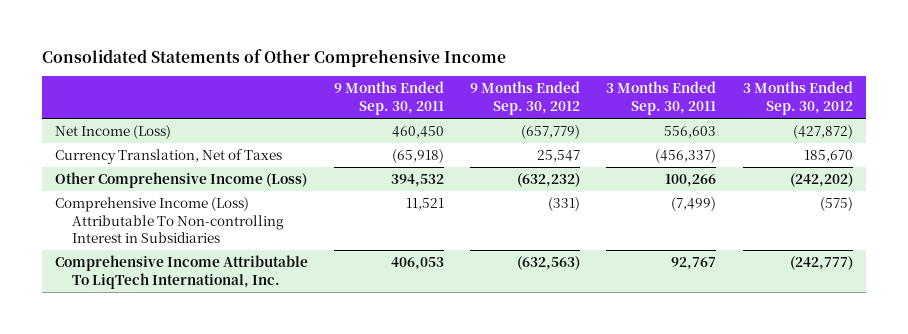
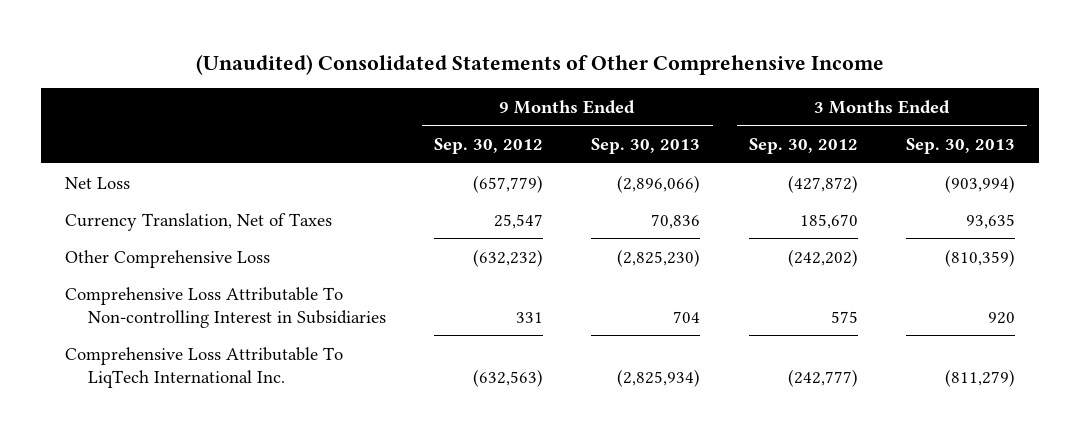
[41,48,506,67] Consolidated Statements of Other Comprehensive Income -> [195,53,884,75] (Unaudited) Consolidated Statements of Other Comprehensive Income
[334,81,445,115] 9 Months Ended Sep. 30, 2011 -> none
[606,81,717,115] 3 Months Ended Sep. 30, 2011 -> none
none -> [591,138,701,155] Sep. 30, 2013
none -> [905,138,1015,155] Sep. 30, 2013
[54,125,171,140] Net Income (Loss) -> [65,176,131,189] Net Loss
[54,172,307,189] Other Comprehensive Income (Loss) -> [65,249,271,268] Other Comprehensive Loss
[54,197,285,244] Comprehensive Income (Loss) Attributable To Non-controlling Interest in Subsidiaries -> [65,286,387,328] Comprehensive Loss Attributable To Non-controlling Interest in Subsidiaries
[548,197,581,212] (331) -> [516,311,544,323] 331
[819,197,853,212] (575) -> [830,310,858,323] 575
[54,255,308,289] Comprehensive Income Attributable To LiqTech International, Inc. -> [65,346,344,388] Comprehensive Loss Attributable To LiqTech International Inc.

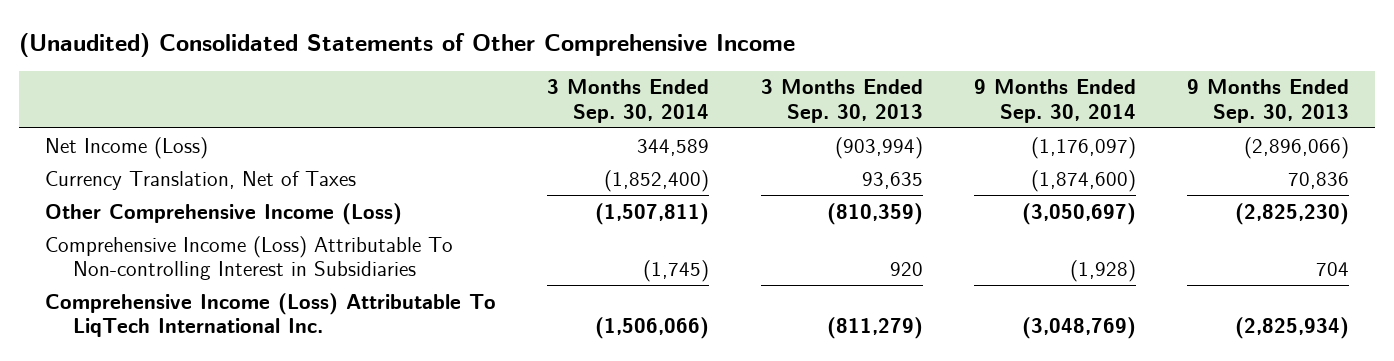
[434,138,544,155] Sep. 30, 2012 -> none
[748,138,858,155] Sep. 30, 2012 -> none
none -> [547,79,710,123] 3 Months Ended Sep. 30, 2014
none -> [973,79,1136,123] 9 Months Ended Sep. 30, 2014
[65,176,131,189] Net Loss -> [44,136,208,159] Net Income (Loss)
[65,249,271,268] Other Comprehensive Loss -> [44,202,402,225] Other Comprehensive Income (Loss)
[65,286,387,328] Comprehensive Loss Attributable To Non-controlling Interest in Subsidiaries -> [44,235,453,280] Comprehensive Income (Loss) Attributable To Non-controlling Interest in Subsidiaries
[65,346,344,388] Comprehensive Loss Attributable To LiqTech International Inc. -> [44,292,496,337] Comprehensive Income (Loss) Attributable To LiqTech International Inc.

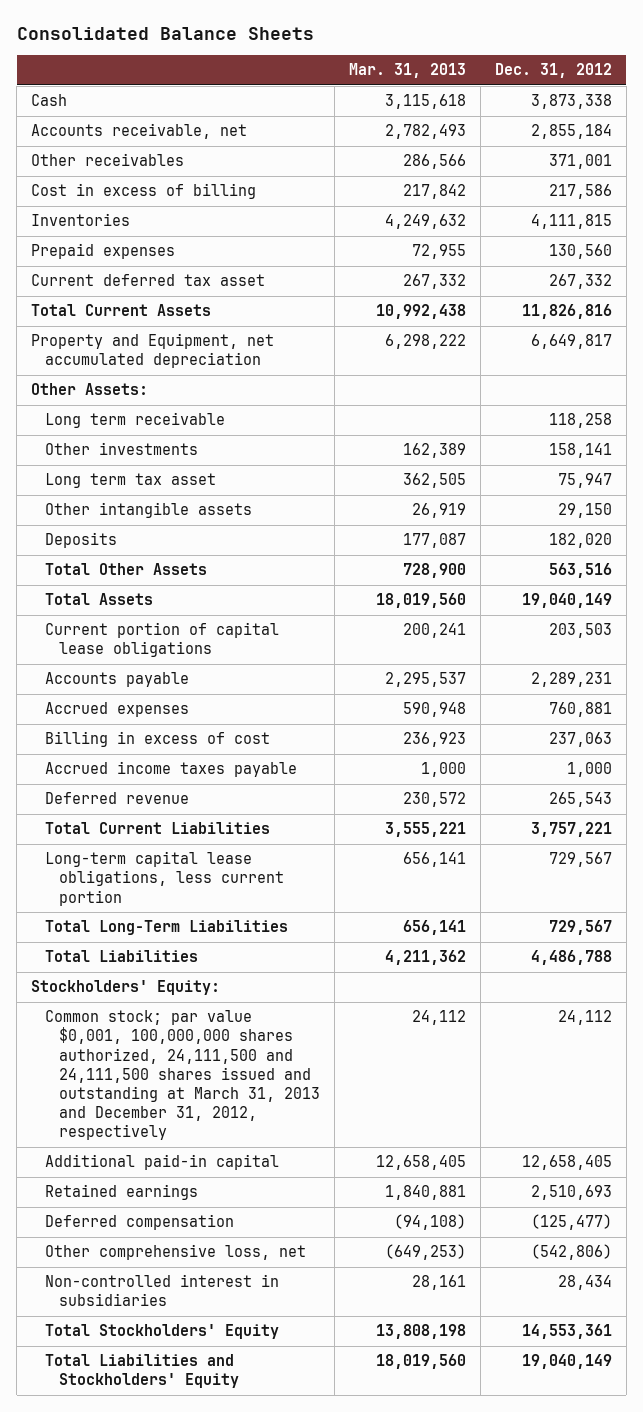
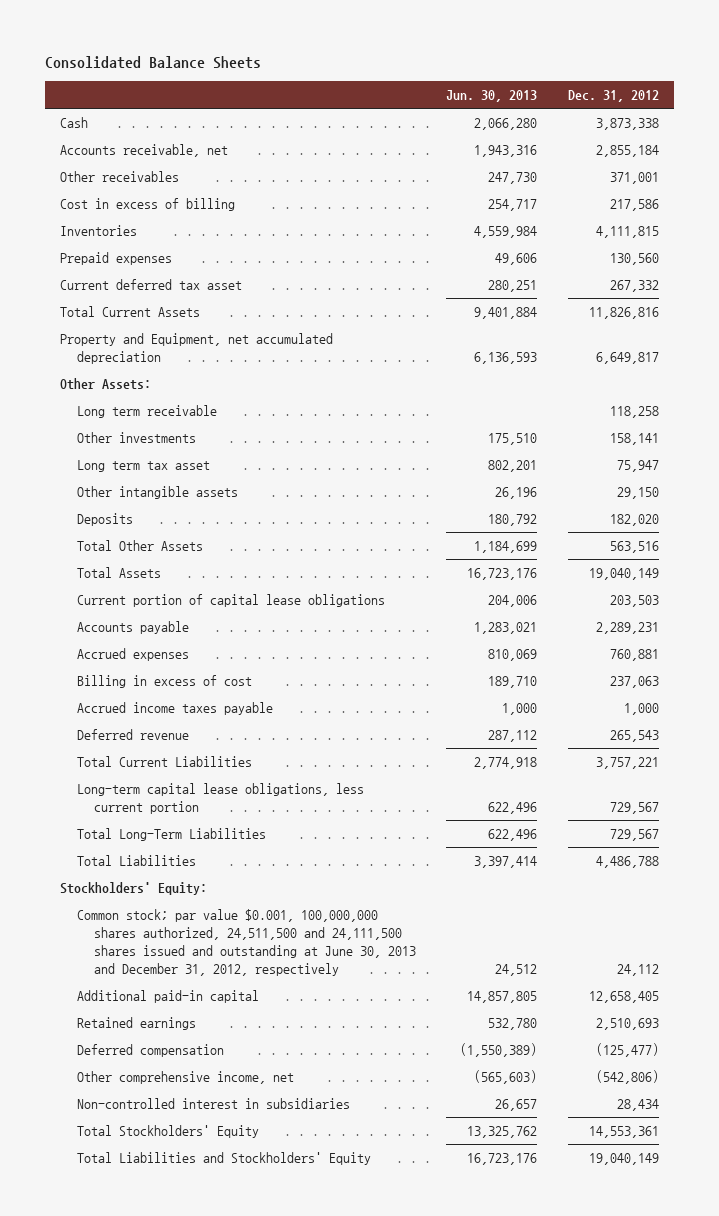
[348,63,466,79] Mar. 31, 2013 -> none
none -> [446,90,538,103] Jun. 30, 2013
[45,1010,320,1141] Common stock; par value $0,001, 100,000,000 shares authorized, 24,111,500 and 24,111,500 shares issued and outstanding at March 31, 2013 and December 31, 2012, respectively -> [77,909,417,976] Common stock; par value $0.001, 100,000,000 shares authorized, 24,511,500 and 24,111,500 shares issued and outstanding at June 30, 2013 and December 31, 2012, respectively
[45,1244,307,1261] Other comprehensive loss, net -> [77,1071,295,1085] Other comprehensive income, net

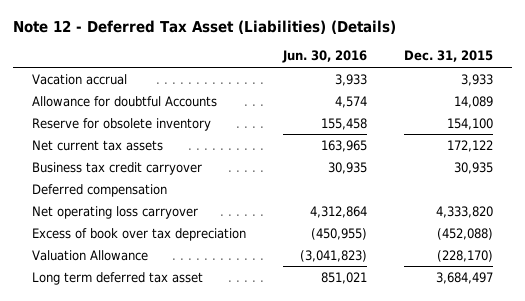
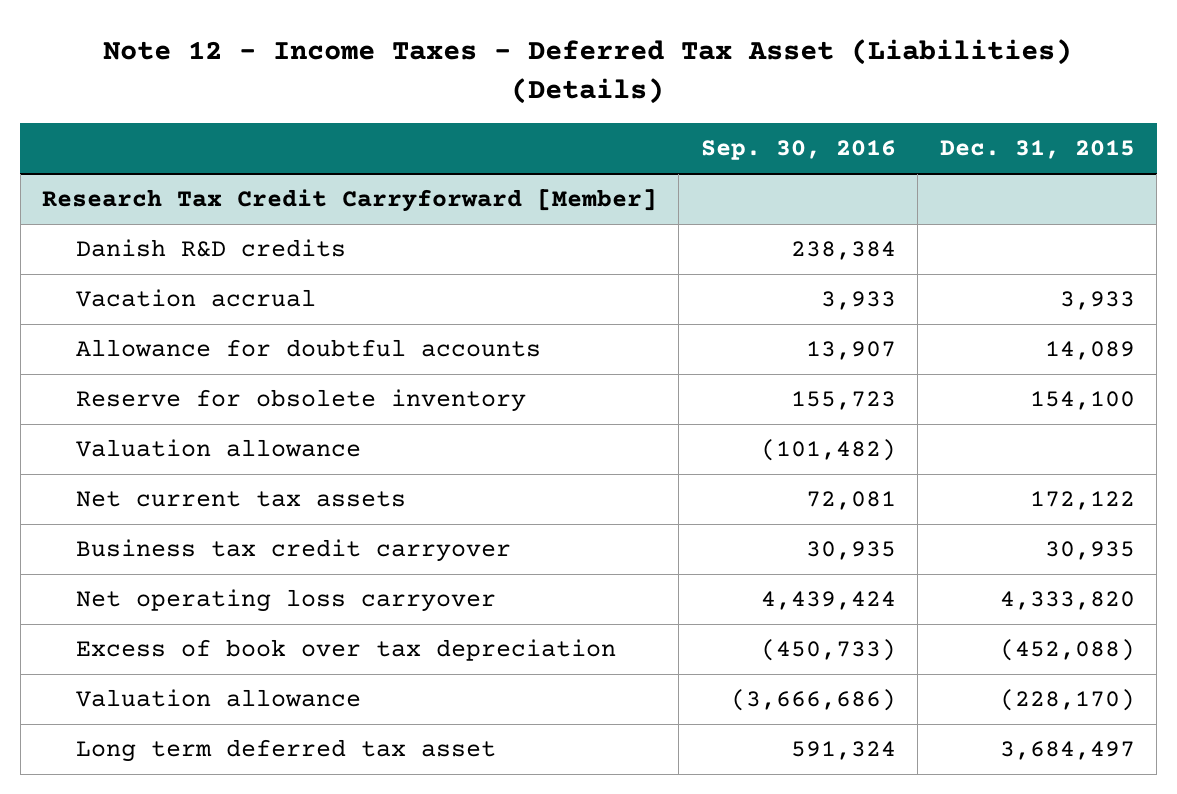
[13,20,397,35] Note 12 - Deferred Tax Asset (Liabilities) (Details) -> [103,39,1073,105] Note 12 - Income Taxes - Deferred Tax Asset (Liabilities) (Details)
[281,50,367,64] Jun. 30, 2016 -> none
none -> [700,140,896,161] Sep. 30, 2016
none -> [42,189,658,213] Research Tax Credit Carryforward [Member]
none -> [75,239,346,258] Danish R&D credits
[31,95,217,107] Allowance for doubtful Accounts -> [75,339,541,358] Allowance for doubtful accounts
none -> [75,439,361,458] Valuation allowance
[31,183,167,197] Deferred compensation -> none
[31,249,148,261] Valuation Allowance -> [75,689,361,708] Valuation allowance

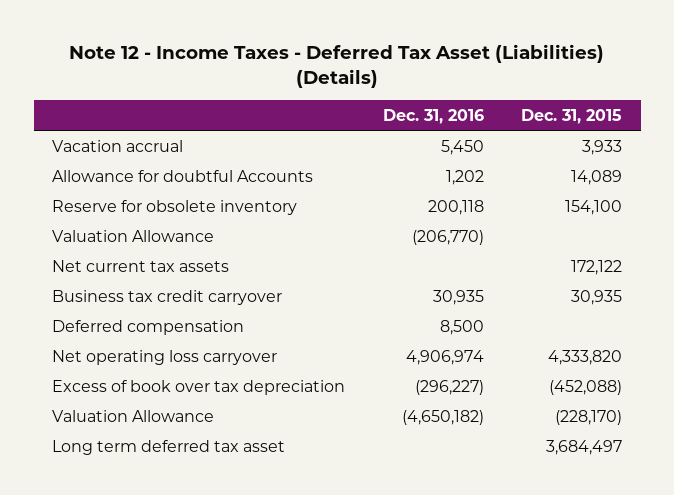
[700,140,896,161] Sep. 30, 2016 -> none
none -> [382,108,484,124] Dec. 31, 2016
[42,189,658,213] Research Tax Credit Carryforward [Member] -> none
[75,239,346,258] Danish R&D credits -> none
[75,339,541,358] Allowance for doubtful accounts -> [52,169,314,182] Allowance for doubtful Accounts
[75,439,361,458] Valuation allowance -> [52,229,215,242] Valuation Allowance
none -> [52,319,245,335] Deferred compensation
[75,689,361,708] Valuation allowance -> [52,409,215,422] Valuation Allowance

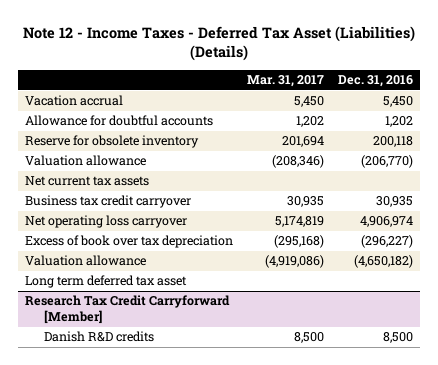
[520,108,622,124] Dec. 31, 2015 -> none
none -> [246,75,324,88] Mar. 31, 2017
[52,169,314,182] Allowance for doubtful Accounts -> [25,115,214,127] Allowance for doubtful accounts
[52,229,215,242] Valuation Allowance -> [25,155,147,167] Valuation allowance
[52,319,245,335] Deferred compensation -> none
[52,409,215,422] Valuation Allowance -> [25,255,147,267] Valuation allowance
none -> [25,295,231,325] Research Tax Credit Carryforward [Member]
none -> [44,331,155,343] Danish R&D credits

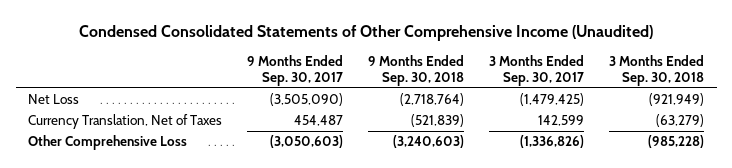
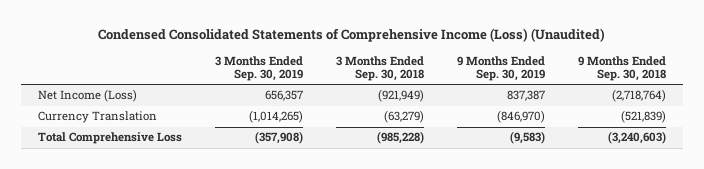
[79,24,654,41] Condensed Consolidated Statements of Other Comprehensive Income (Unaudited) -> [98,28,606,43] Condensed Consolidated Statements of Comprehensive Income (Loss) (Unaudited)
[247,54,344,86] 9 Months Ended Sep. 30, 2017 -> none
[489,54,585,86] 3 Months Ended Sep. 30, 2017 -> none
none -> [215,55,304,81] 3 Months Ended Sep. 30, 2019
none -> [457,55,546,81] 9 Months Ended Sep. 30, 2019
[28,94,80,105] Net Loss -> [37,89,137,103] Net Income (Loss)
[28,114,223,130] Currency Translation, Net of Taxes -> [37,111,157,124] Currency Translation
[28,135,188,151] Other Comprehensive Loss -> [37,132,182,145] Total Comprehensive Loss

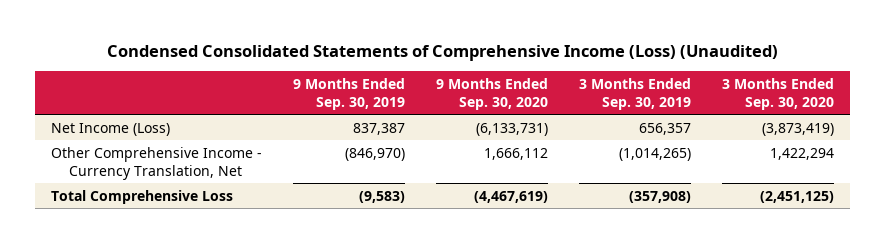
[336,55,425,81] 3 Months Ended Sep. 30, 2018 -> none
[578,55,667,81] 9 Months Ended Sep. 30, 2018 -> none
none -> [436,77,549,111] 9 Months Ended Sep. 30, 2020
none -> [722,77,835,111] 3 Months Ended Sep. 30, 2020
[37,111,157,124] Currency Translation -> [50,146,262,180] Other Comprehensive Income - Currency Translation, Net

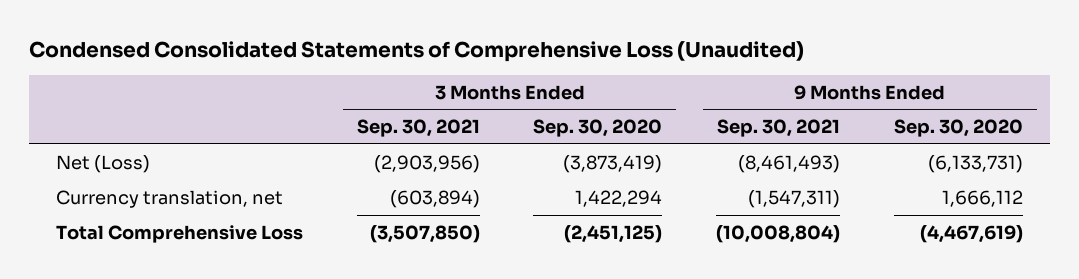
[106,45,778,62] Condensed Consolidated Statements of Comprehensive Income (Loss) (Unaudited) -> [28,40,804,62] Condensed Consolidated Statements of Comprehensive Loss (Unaudited)
[292,77,405,111] 9 Months Ended Sep. 30, 2019 -> none
[579,77,692,111] 3 Months Ended Sep. 30, 2019 -> none
none -> [356,119,480,138] Sep. 30, 2021
none -> [717,119,841,138] Sep. 30, 2021
[50,122,170,136] Net Income (Loss) -> [55,154,150,173] Net (Loss)
[50,146,262,180] Other Comprehensive Income - Currency Translation, Net -> [55,189,283,208] Currency translation, net

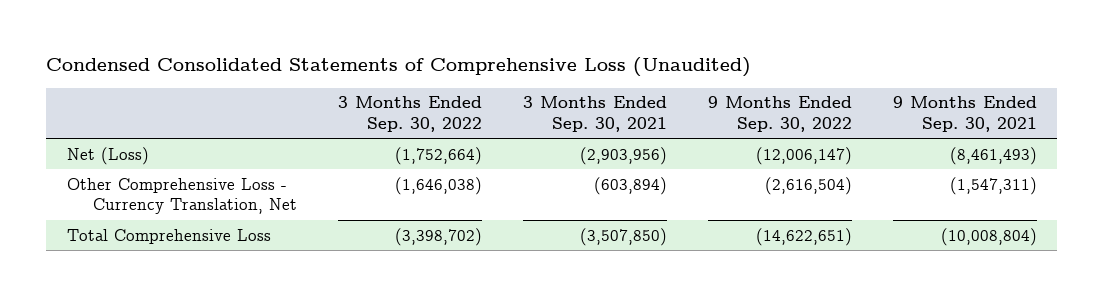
[533,119,663,138] Sep. 30, 2020 -> none
[894,119,1024,138] Sep. 30, 2020 -> none
none -> [337,96,482,133] 3 Months Ended Sep. 30, 2022
none -> [707,96,852,133] 9 Months Ended Sep. 30, 2022
[55,189,283,208] Currency translation, net -> [66,177,297,215] Other Comprehensive Loss - Currency Translation, Net

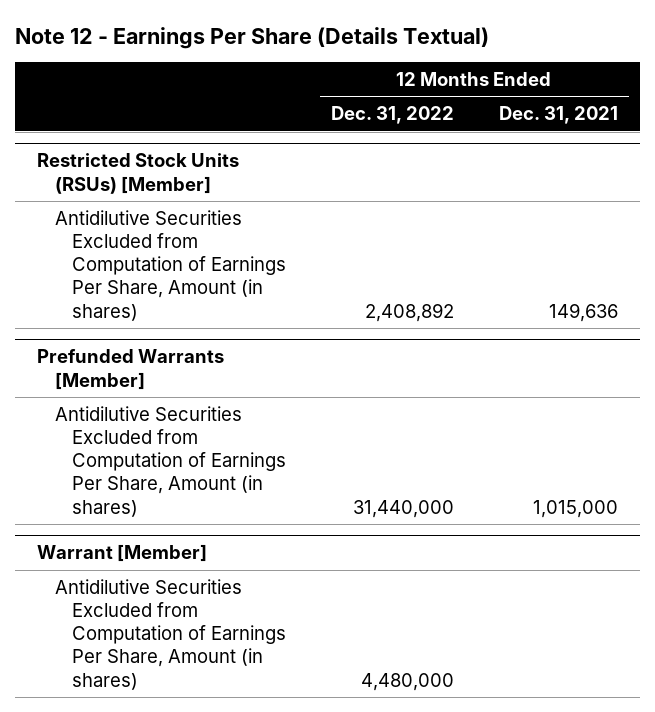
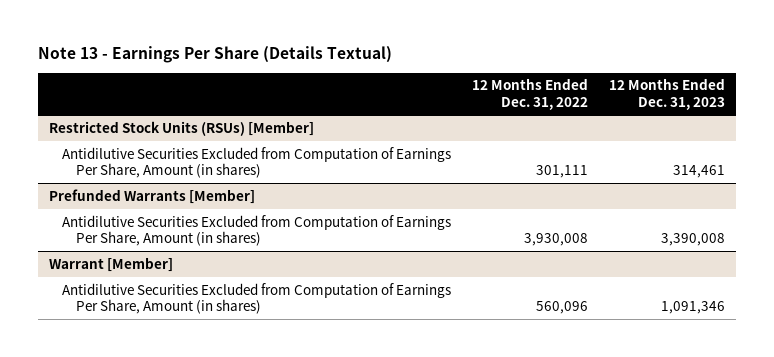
[15,26,490,49] Note 12 - Earnings Per Share (Details Textual) -> [38,46,393,64] Note 13 - Earnings Per Share (Details Textual)
[498,106,618,125] Dec. 31, 2021 -> none
none -> [609,78,726,110] 12 Months Ended Dec. 31, 2023
[365,302,455,322] 2,408,892 -> [536,164,589,178] 301,111
[353,499,455,518] 31,440,000 -> [524,232,589,246] 3,930,008
[361,672,455,691] 4,480,000 -> [536,300,589,314] 560,096

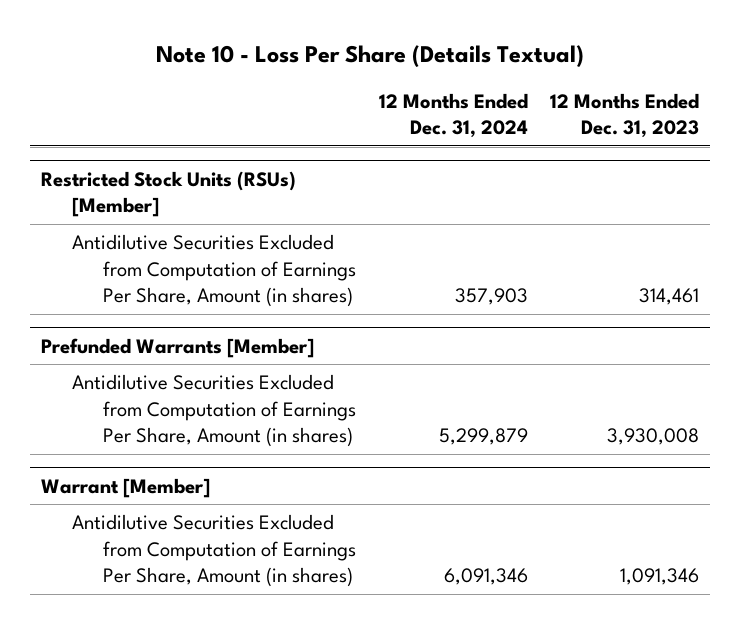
[38,46,393,64] Note 13 - Earnings Per Share (Details Textual) -> [155,44,584,67] Note 10 - Loss Per Share (Details Textual)
[472,78,589,110] 12 Months Ended Dec. 31, 2022 -> none
none -> [378,92,528,139] 12 Months Ended Dec. 31, 2024
[661,232,726,246] 3,390,008 -> [606,427,699,445] 3,930,008

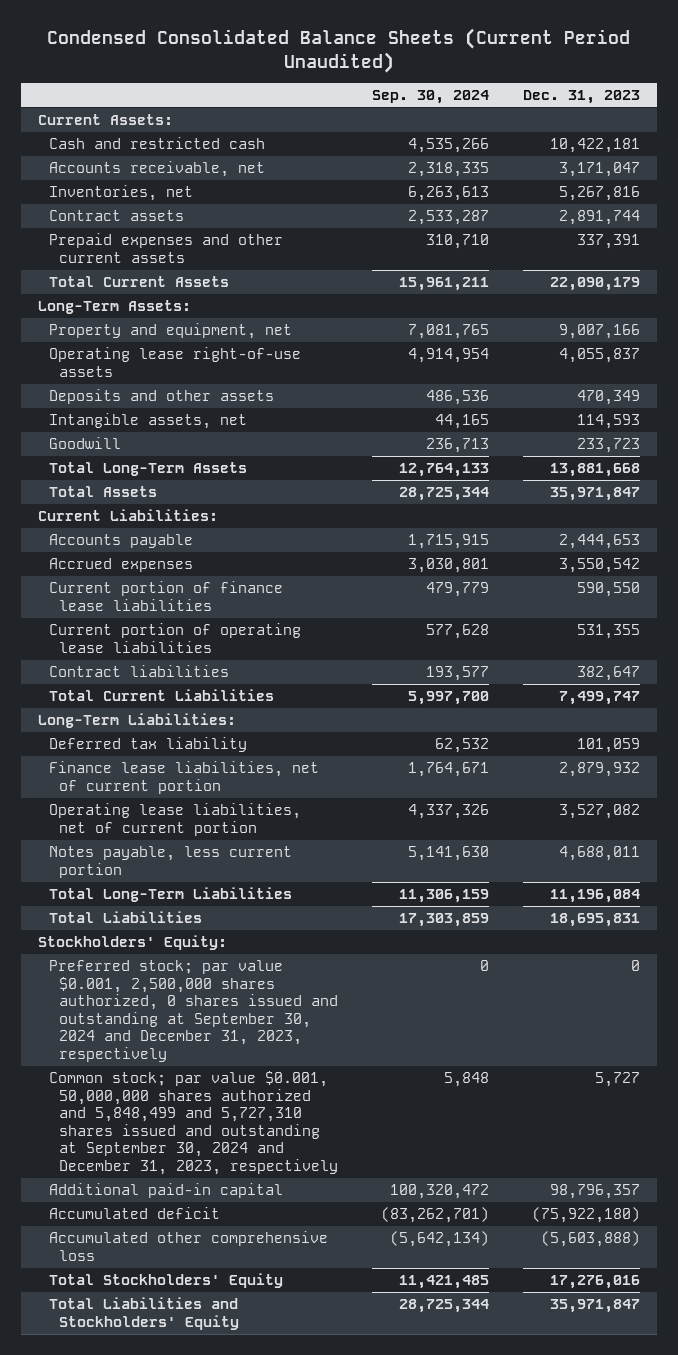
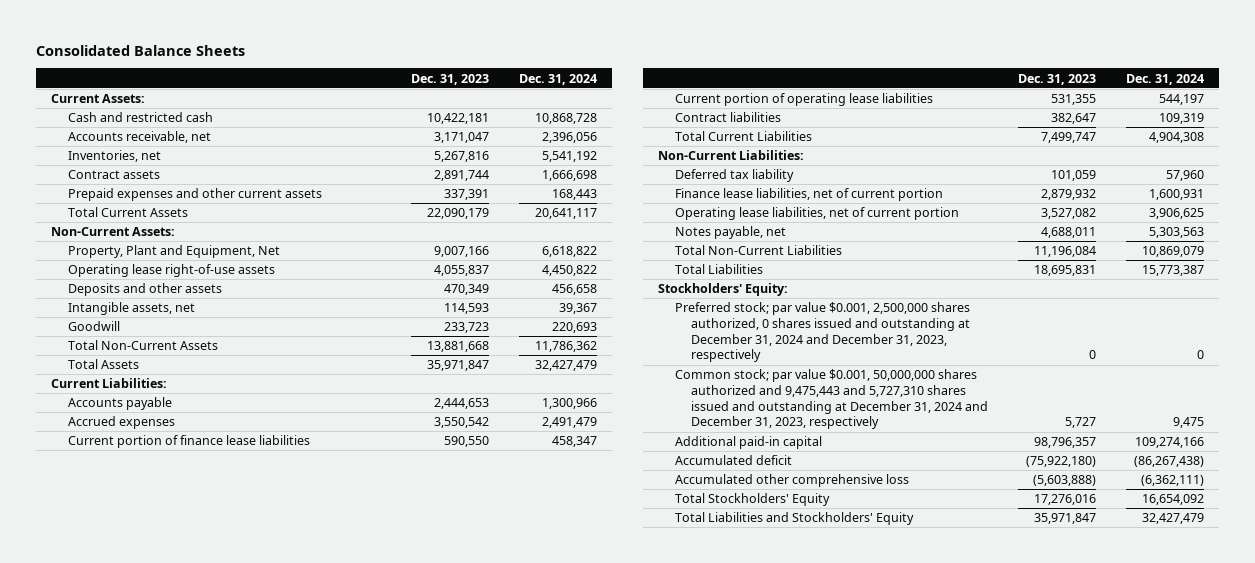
[46,28,630,73] Condensed Consolidated Balance Sheets (Current Period Unaudited) -> [36,44,246,56] Consolidated Balance Sheets
[372,90,490,105] Sep. 30, 2024 -> none
none -> [519,73,598,85] Dec. 31, 2024
[37,300,191,315] Long-Term Assets: -> [51,227,176,237] Non-Current Assets:
[48,323,292,340] Property and equipment, net -> [67,245,280,259] Property, Plant and Equipment, Net
[48,462,247,477] Total Long-Term Assets -> [67,340,218,351] Total Non-Current Assets
[37,713,236,729] Long-Term Liabilities: -> [658,150,805,161] Non-Current Liabilities:
[48,846,292,878] Notes payable, less current portion -> [674,226,786,240] Notes payable, net
[48,887,292,903] Total Long-Term Liabilities -> [674,245,842,256] Total Non-Current Liabilities
[48,960,339,1062] Preferred stock; par value $0.001, 2,500,000 shares authorized, 0 shares issued and outstanding at September 30, 2024 and December 31, 2023, respectively -> [674,302,971,363] Preferred stock; par value $0.001, 2,500,000 shares authorized, 0 shares issued and outstanding at December 31, 2024 and December 31, 2023, respectively
[48,1071,339,1175] Common stock; par value $0.001, 50,000,000 shares authorized and 5,848,499 and 5,727,310 shares issued and outstanding at September 30, 2024 and December 31, 2023, respectively -> [674,369,989,430] Common stock; par value $0.001, 50,000,000 shares authorized and 9,475,443 and 5,727,310 shares issued and outstanding at December 31, 2024 and December 31, 2023, respectively

